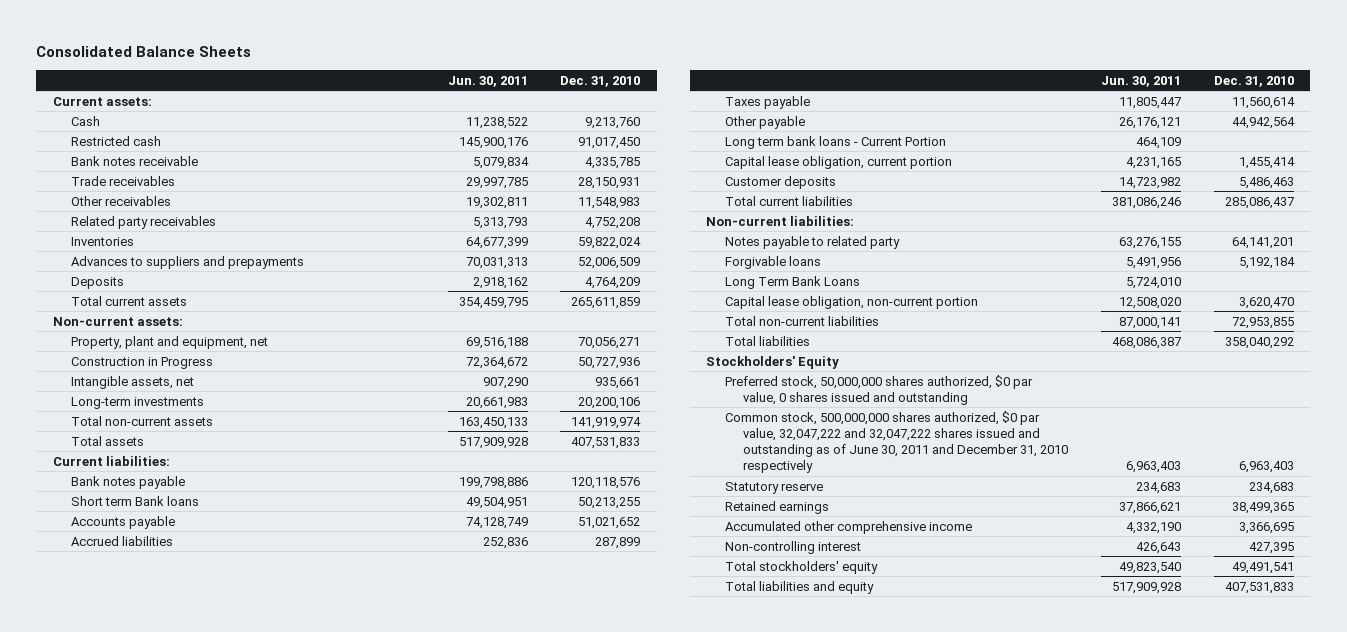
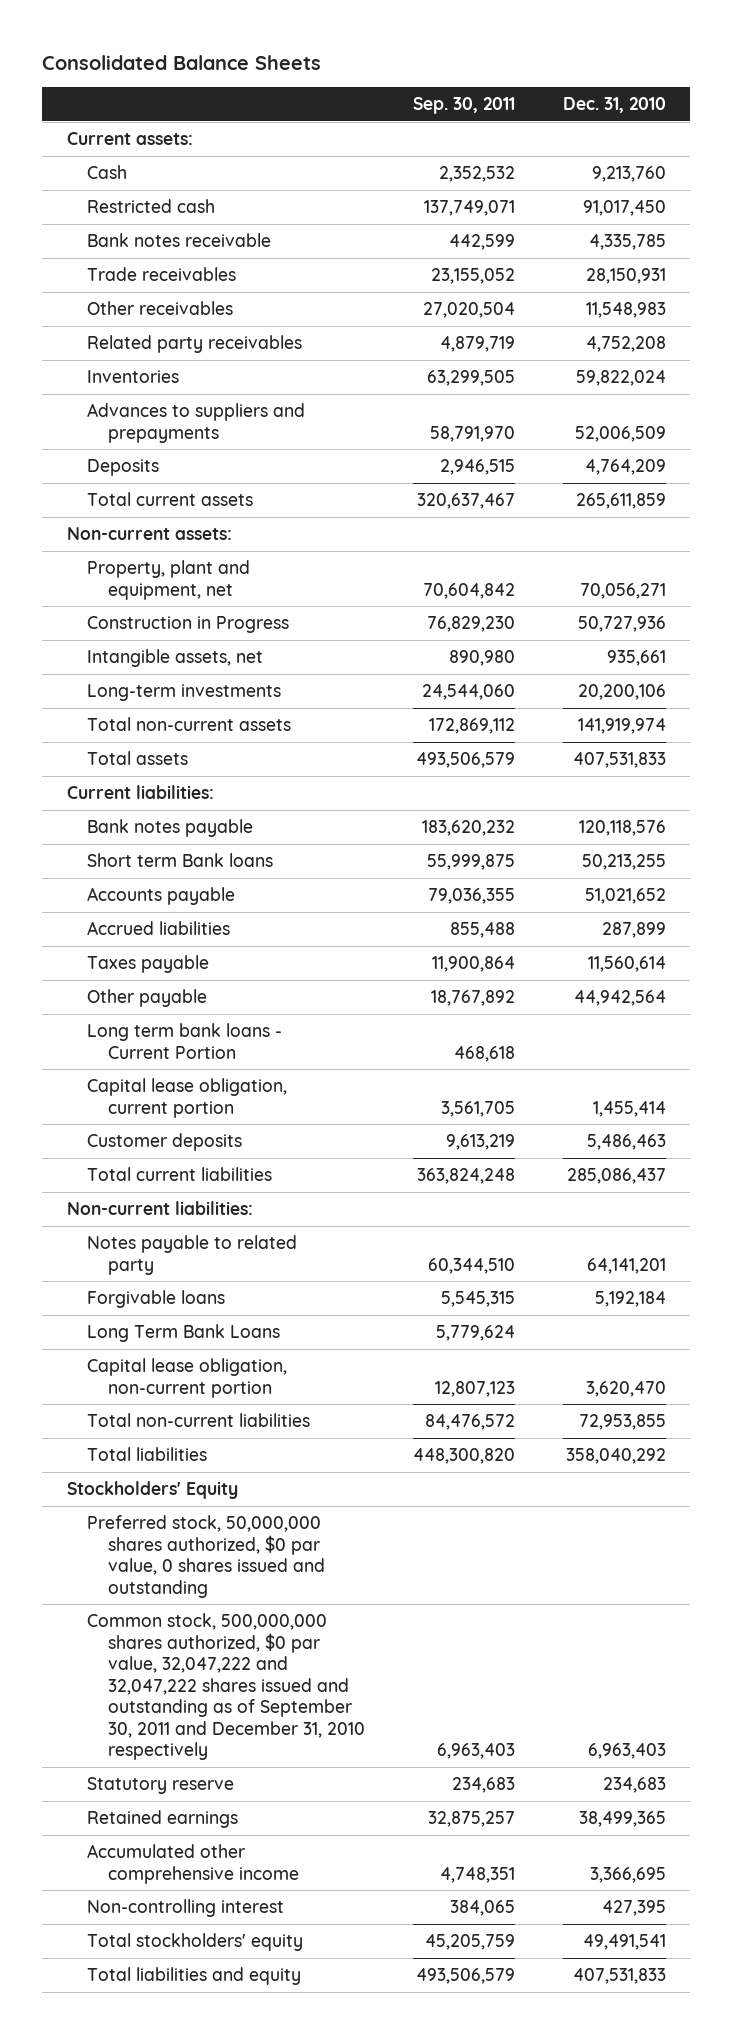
[447,75,528,87] Jun. 30, 2011 -> none
none -> [412,97,515,115] Sep. 30, 2011
[724,410,1069,474] Common stock, 500,000,000 shares authorized, $0 par value, 32,047,222 and 32,047,222 shares issued and outstanding as of June 30, 2011 and December 31, 2010 respectively -> [87,1613,365,1761] Common stock, 500,000,000 shares authorized, $0 par value, 32,047,222 and 32,047,222 shares issued and outstanding as of September 30, 2011 and December 31, 2010 respectively

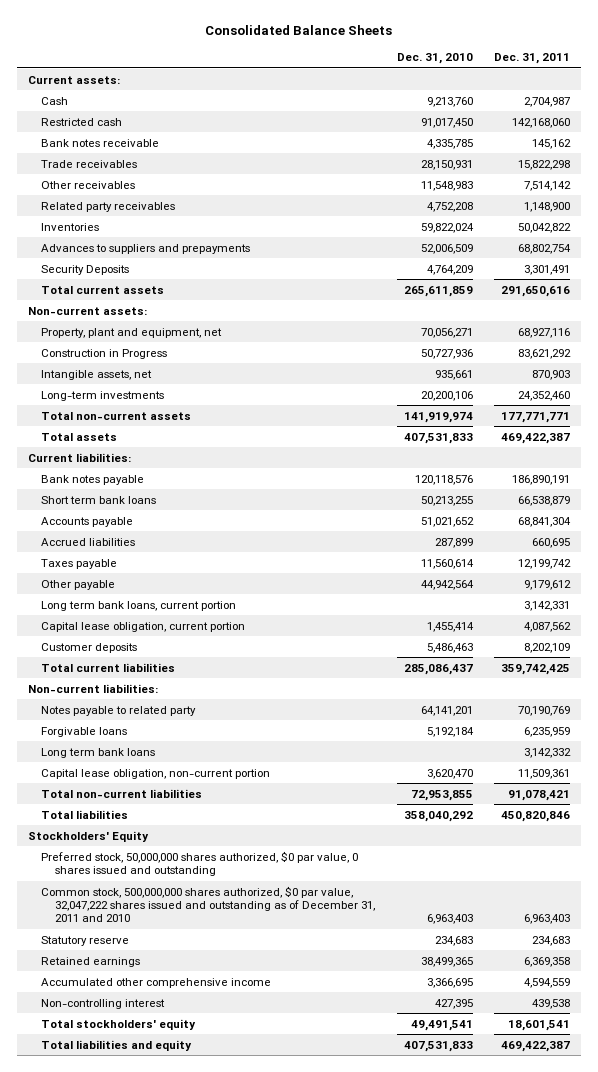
[412,97,515,115] Sep. 30, 2011 -> none
none -> [494,52,571,64] Dec. 31, 2011
[87,459,160,477] Deposits -> [41,264,130,275] Security Deposits
[87,853,274,868] Short term Bank loans -> [41,495,157,504] Short term bank loans
[87,1023,283,1059] Long term bank loans - Current Portion -> [41,600,237,611] Long term bank loans, current portion
[87,1324,281,1343] Long Term Bank Loans -> [41,747,156,758] Long term bank loans
[87,1613,365,1761] Common stock, 500,000,000 shares authorized, $0 par value, 32,047,222 and 32,047,222 shares issued and outstanding as of September 30, 2011 and December 31, 2010 respectively -> [41,885,375,923] Common stock, 500,000,000 shares authorized, $0 par value, 32,047,222 shares issued and outstanding as of December 31, 2011 and 2010

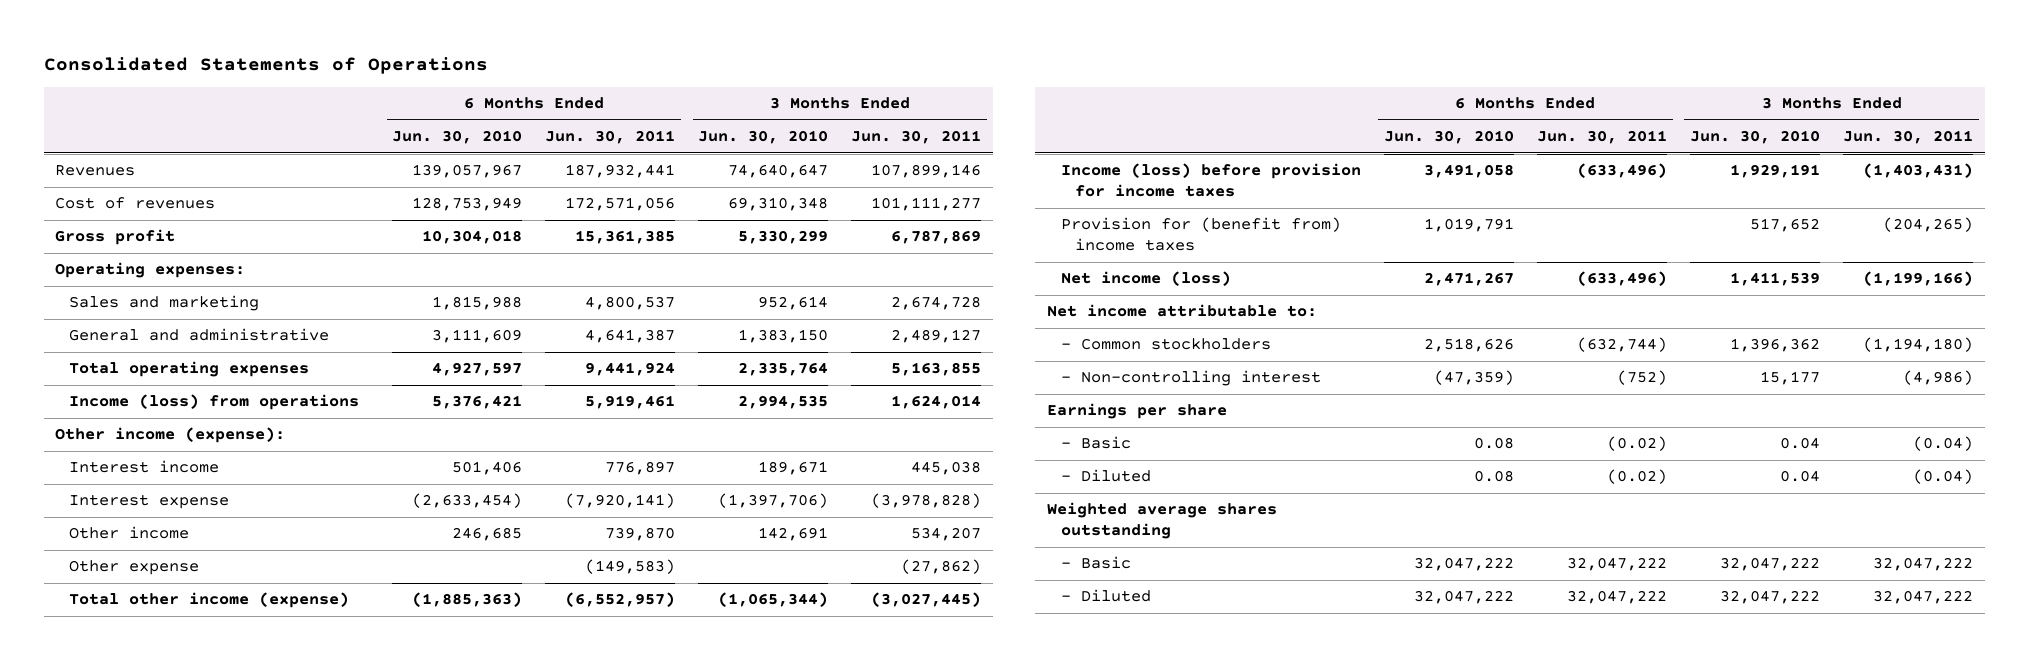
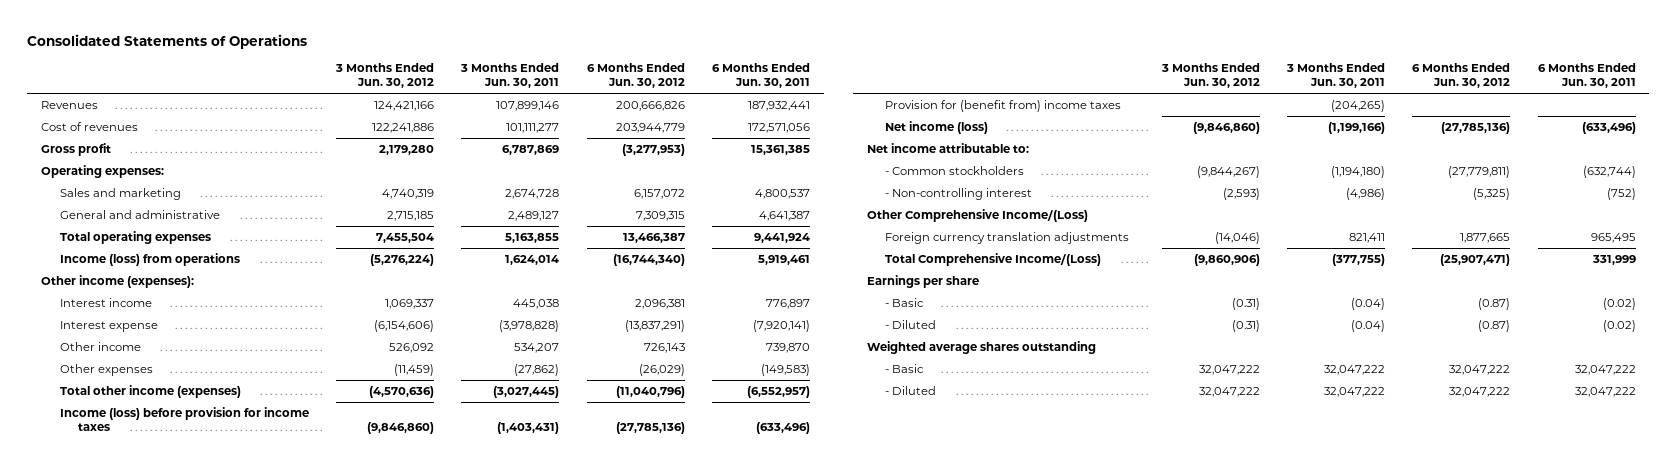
[392,130,523,145] Jun. 30, 2010 -> none
[698,130,829,145] Jun. 30, 2010 -> none
none -> [334,63,434,89] 3 Months Ended Jun. 30, 2012
none -> [586,63,685,89] 6 Months Ended Jun. 30, 2012
[55,427,286,444] Other income (expense): -> [41,275,195,289] Other income (expenses):
[69,560,200,576] Other expense -> [59,364,153,377] Other expenses
[69,592,350,609] Total other income (expense) -> [59,385,241,399] Total other income (expenses)
none -> [866,209,1088,223] Other Comprehensive Income/(Loss)
none -> [885,232,1130,245] Foreign currency translation adjustments
none -> [885,253,1102,267] Total Comprehensive Income/(Loss)

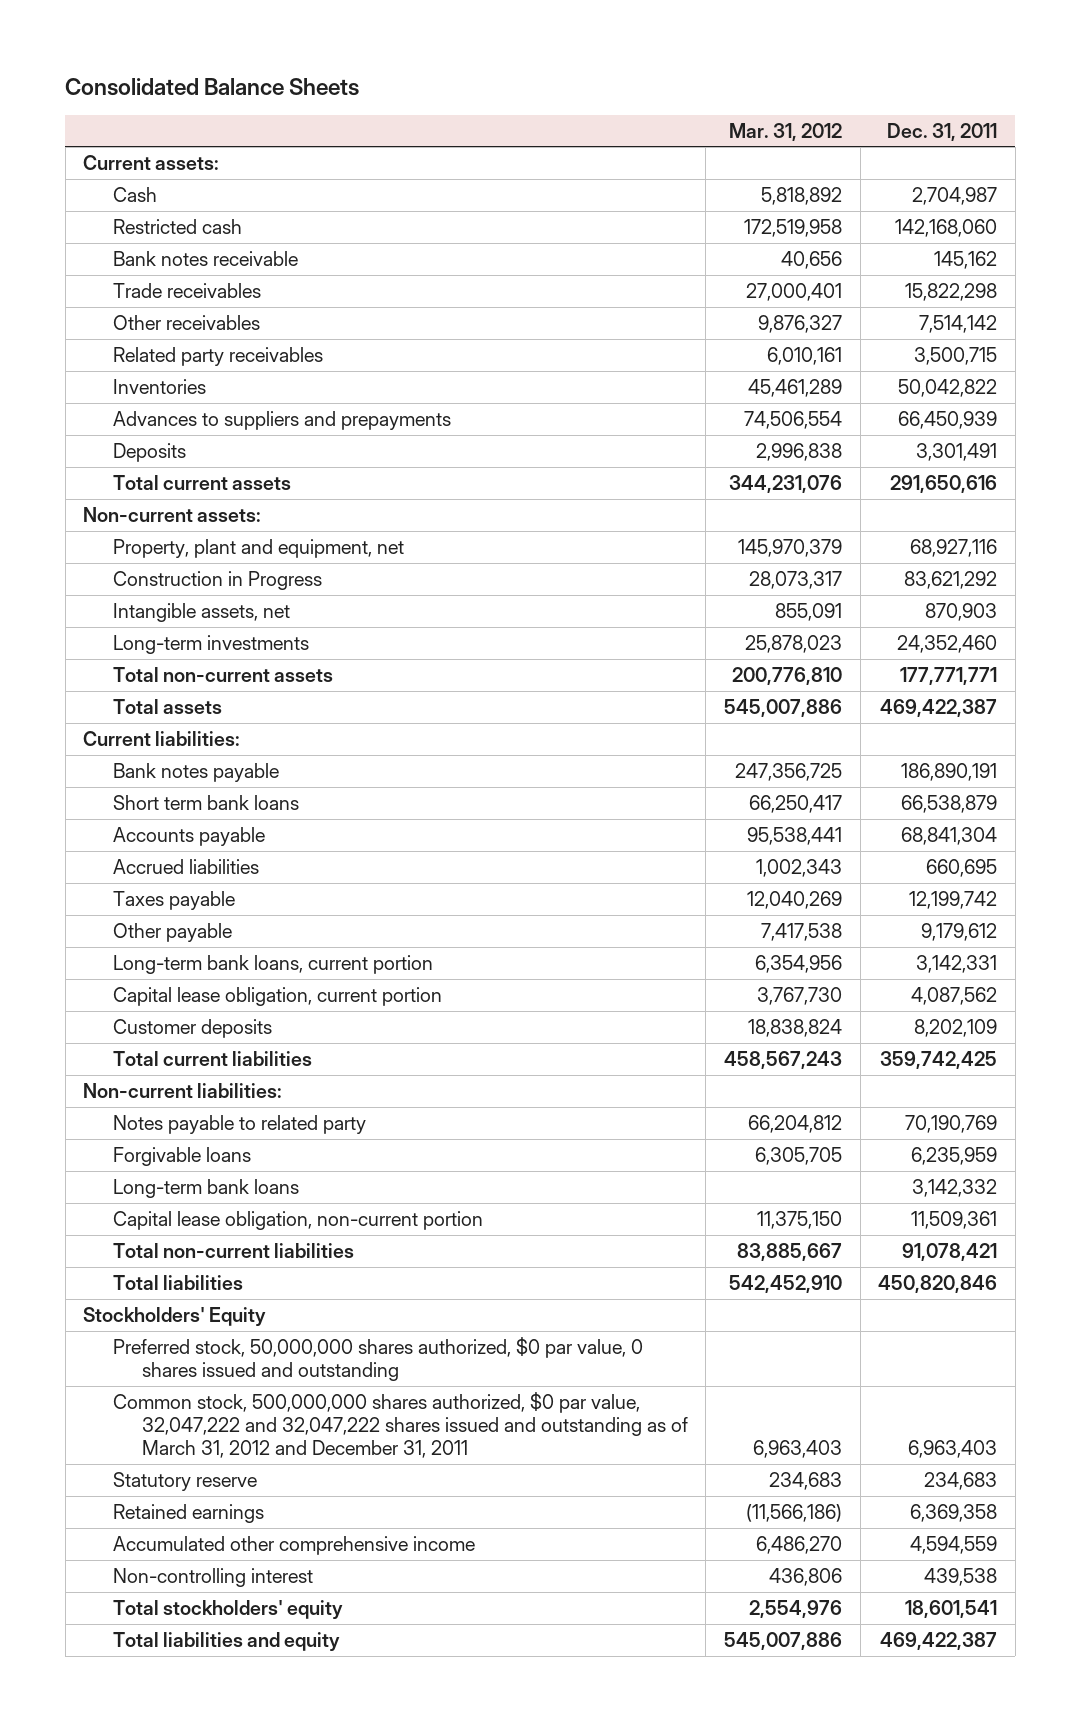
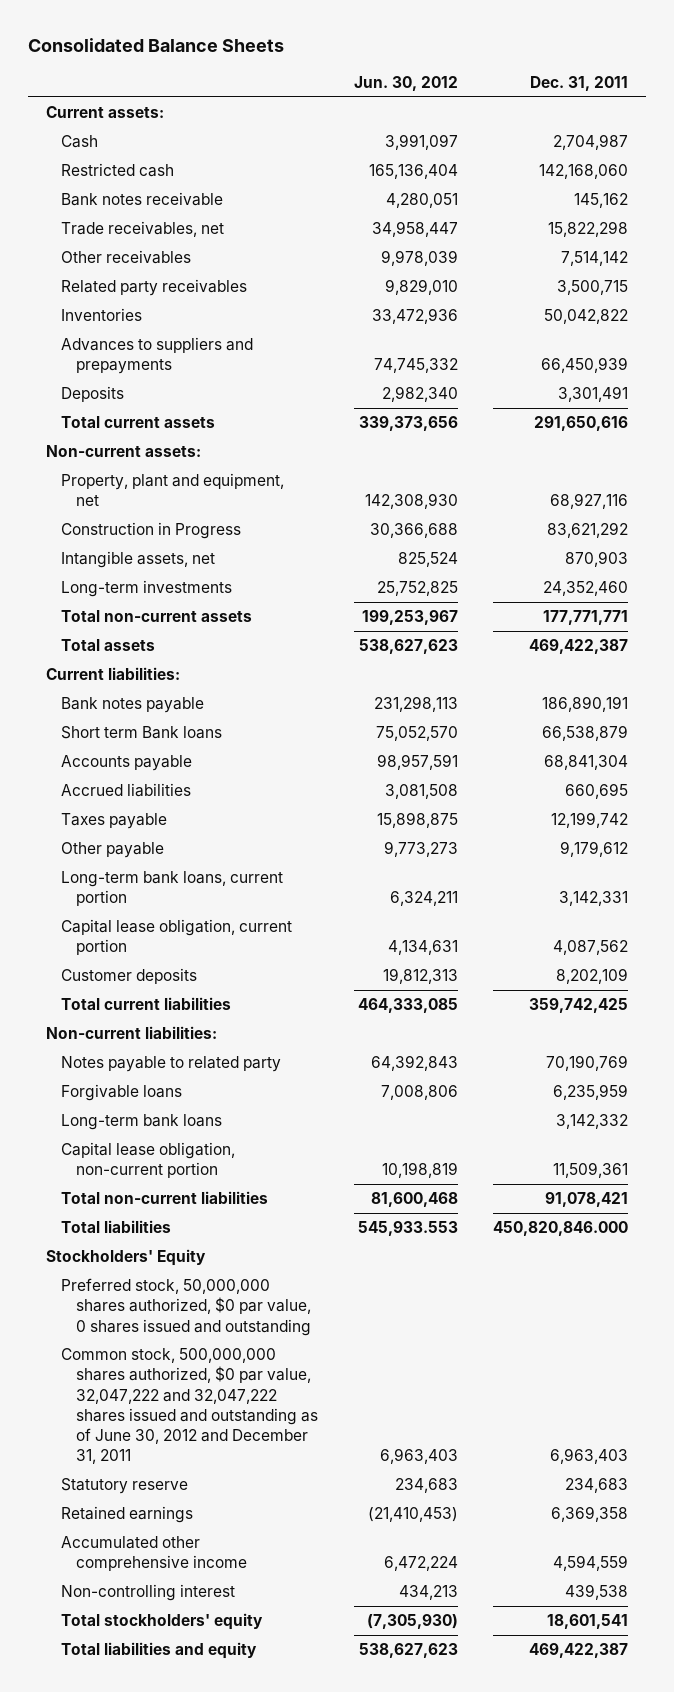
[728,122,842,141] Mar. 31, 2012 -> none
none -> [353,76,458,92] Jun. 30, 2012
[112,282,261,298] Trade receivables -> [60,221,224,238] Trade receivables, net
[112,794,299,810] Short term bank loans -> [60,726,222,740] Short term Bank loans
[878,1274,998,1293] 450,820,846 -> [493,1221,629,1237] 450,820,846.000
[112,1391,688,1459] Common stock, 500,000,000 shares authorized, $0 par value, 32,047,222 and 32,047,222 shares issued and outstanding as of March 31, 2012 and December 31, 2011 -> [60,1348,319,1465] Common stock, 500,000,000 shares authorized, $0 par value, 32,047,222 and 32,047,222 shares issued and outstanding as of June 30, 2012 and December 31, 2011

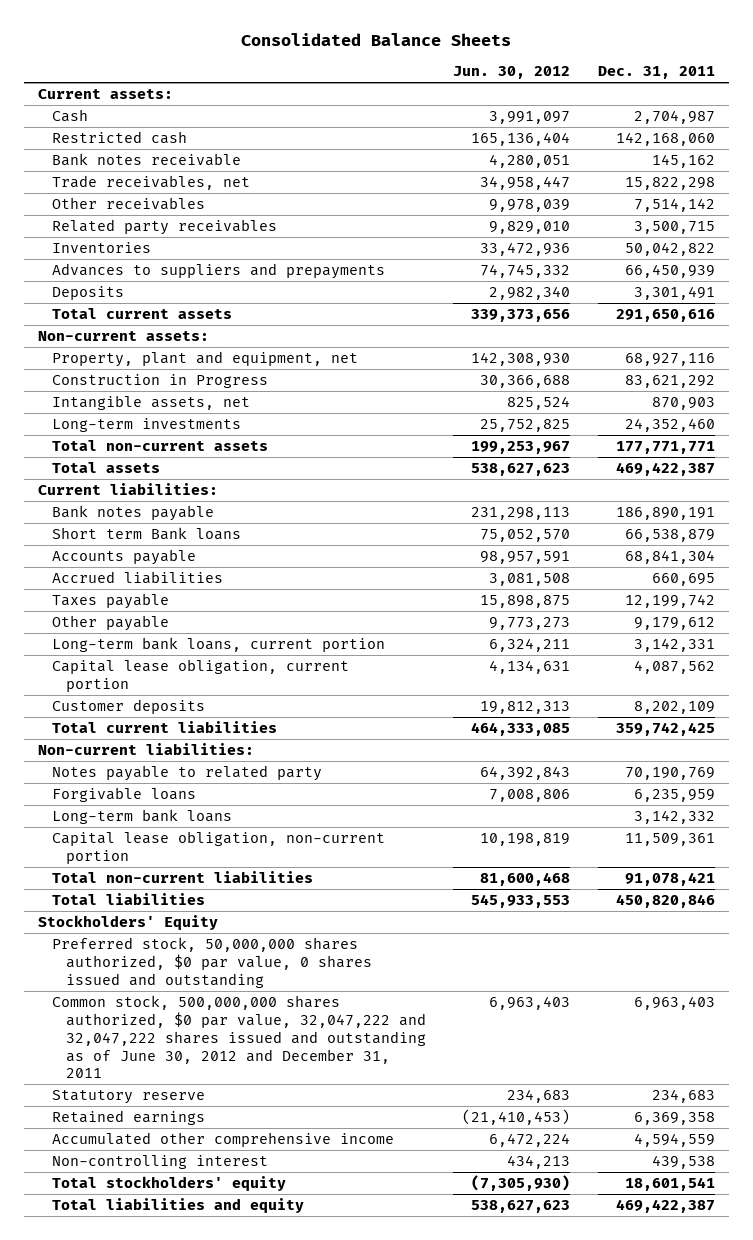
[357,1221,458,1237] 545,933.553 -> [471,893,571,908] 545,933,553
[493,1221,629,1237] 450,820,846.000 -> [615,893,715,908] 450,820,846

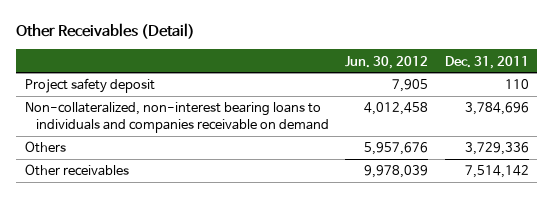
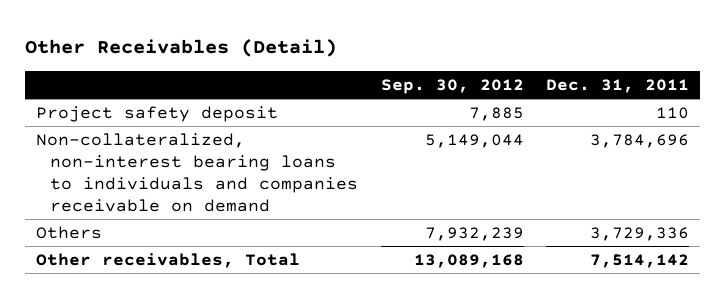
[345,55,429,69] Jun. 30, 2012 -> none
none -> [380,79,524,95] Sep. 30, 2012
[24,164,129,177] Other receivables -> [36,252,301,268] Other receivables, Total

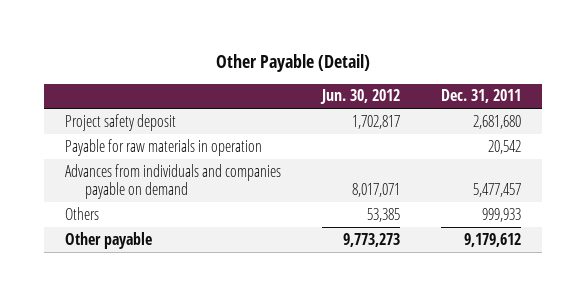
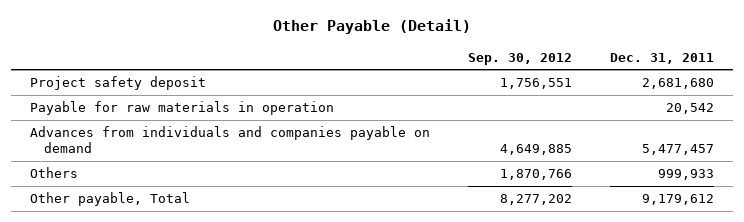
[320,89,401,105] Jun. 30, 2012 -> none
none -> [468,52,573,65] Sep. 30, 2012
[64,231,152,249] Other payable -> [30,192,191,207] Other payable, Total

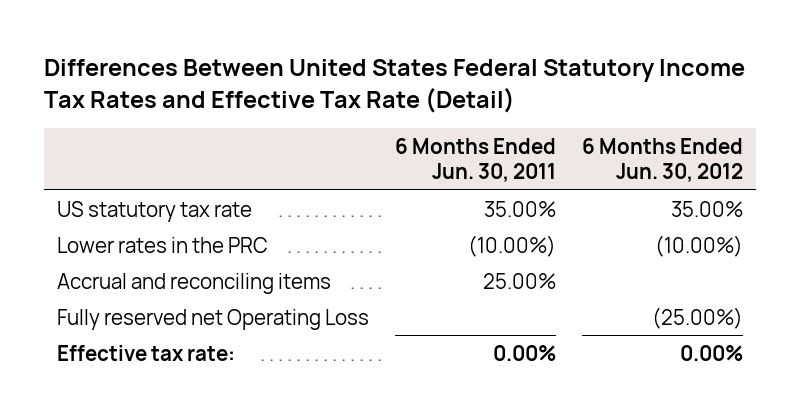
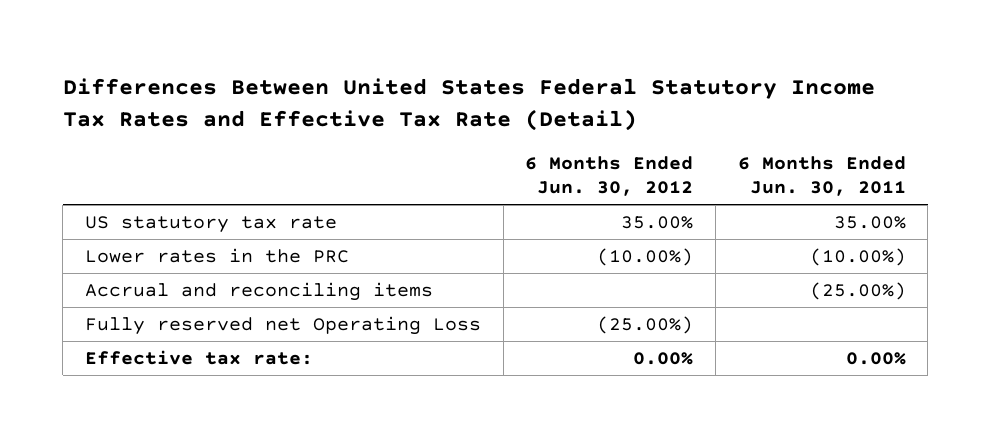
[482,272,556,289] 25.00% -> [809,282,906,301] (25.00%)

